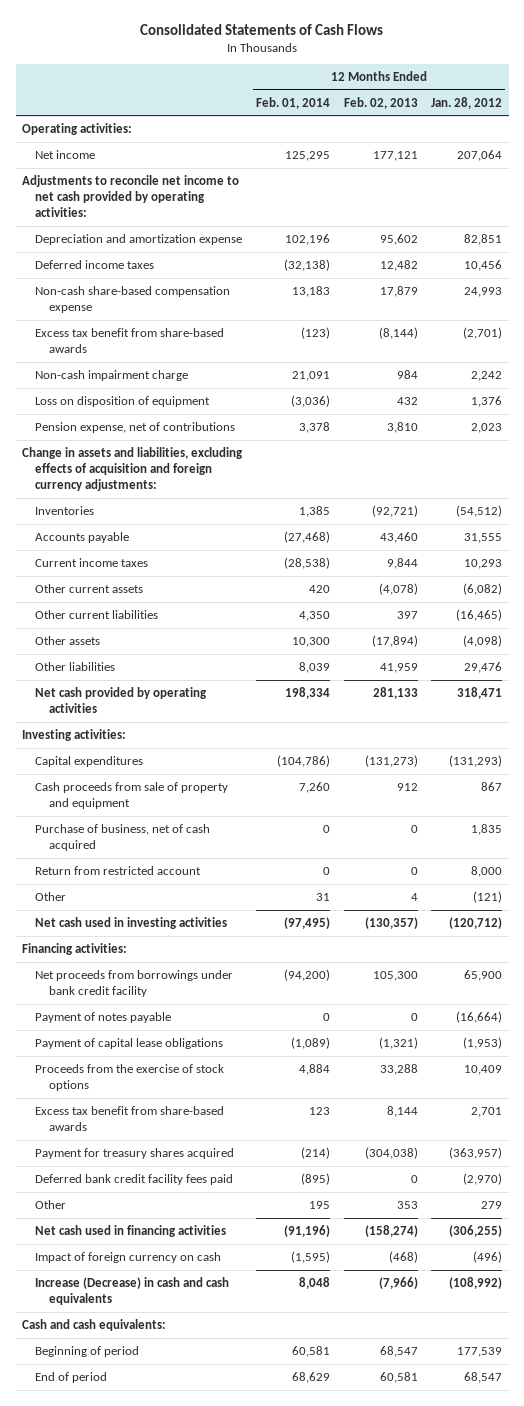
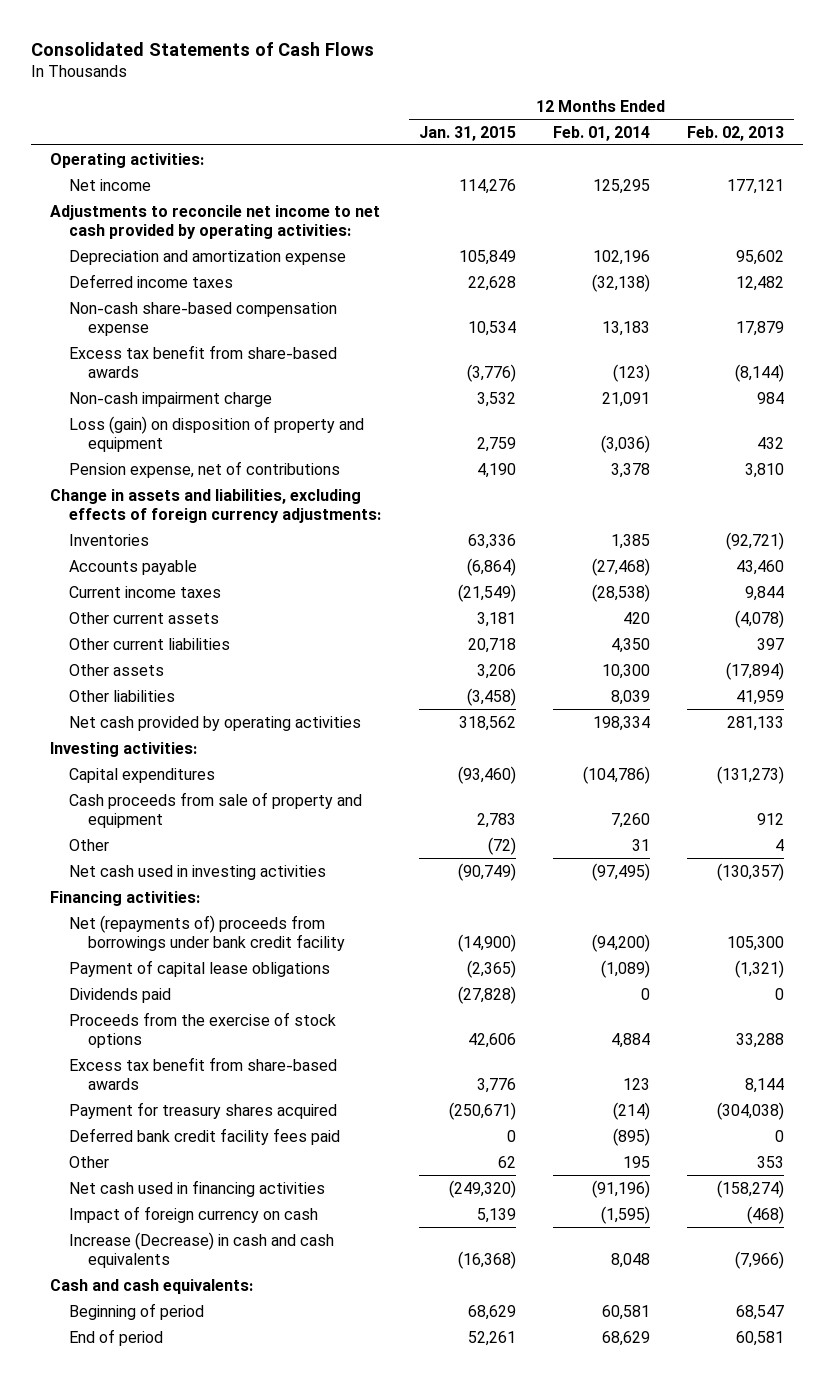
[431,96,503,109] Jan. 28, 2012 -> none
none -> [418,125,516,141] Jan. 31, 2015
[35,395,211,407] Loss on disposition of equipment -> [69,415,365,452] Loss (gain) on disposition of property and equipment
[22,446,244,491] Change in assets and liabilities, excluding effects of acquisition and foreign currency adjustments: -> [49,488,382,523] Change in assets and liabilities, excluding effects of foreign currency adjustments:
[35,823,211,851] Purchase of business, net of cash acquired -> none
[35,865,202,875] Return from restricted account -> none
[35,1011,172,1023] Payment of notes payable -> none
[35,969,234,997] Net proceeds from borrowings under bank credit facility -> [69,914,346,951] Net (repayments of) proceeds from borrowings under bank credit facility
none -> [69,987,172,1003] Dividends paid

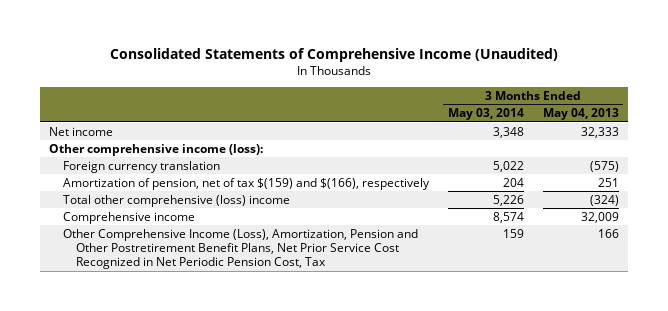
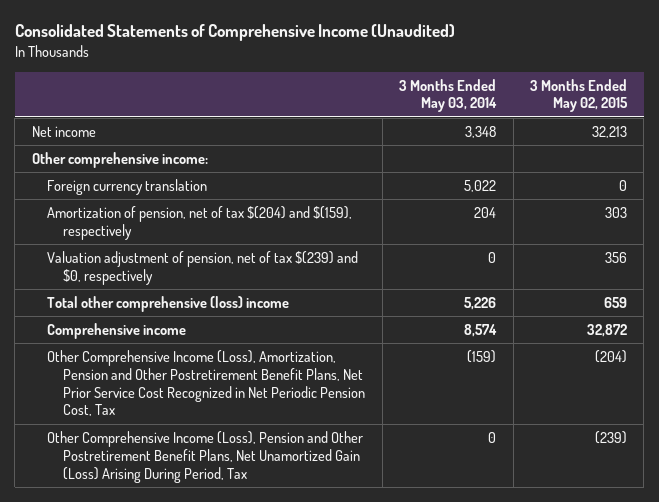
[542,108,619,121] May 04, 2013 -> none
none -> [530,78,629,113] 3 Months Ended May 02, 2015
[49,143,264,156] Other comprehensive income (loss): -> [31,151,208,168] Other comprehensive income:
[62,177,430,190] Amortization of pension, net of tax $(159) and $(166), respectively -> [47,205,353,240] Amortization of pension, net of tax $(204) and $(159), respectively
none -> [47,250,359,285] Valuation adjustment of pension, net of tax $(239) and $0, respectively
[502,228,524,238] 159 -> [467,349,497,363] (159)
none -> [47,430,364,483] Other Comprehensive Income (Loss), Pension and Other Postretirement Benefit Plans, Net Unamortized Gain (Loss) Arising During Period, Tax

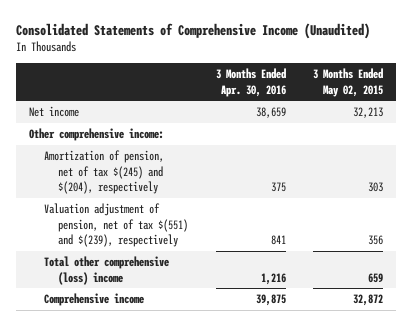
[399,78,498,113] 3 Months Ended May 03, 2014 -> none
none -> [215,68,286,97] 3 Months Ended Apr. 30, 2016
[47,178,208,195] Foreign currency translation -> none
[47,205,353,240] Amortization of pension, net of tax $(204) and $(159), respectively -> [43,150,164,195] Amortization of pension, net of tax $(245) and $(204), respectively
[47,250,359,285] Valuation adjustment of pension, net of tax $(239) and $0, respectively -> [43,203,189,248] Valuation adjustment of pension, net of tax $(551) and $(239), respectively
[47,349,366,417] Other Comprehensive Income (Loss), Amortization, Pension and Other Postretirement Benefit Plans, Net Prior Service Cost Recognized in Net Periodic Pension Cost, Tax -> none
[47,430,364,483] Other Comprehensive Income (Loss), Pension and Other Postretirement Benefit Plans, Net Unamortized Gain (Loss) Arising During Period, Tax -> none

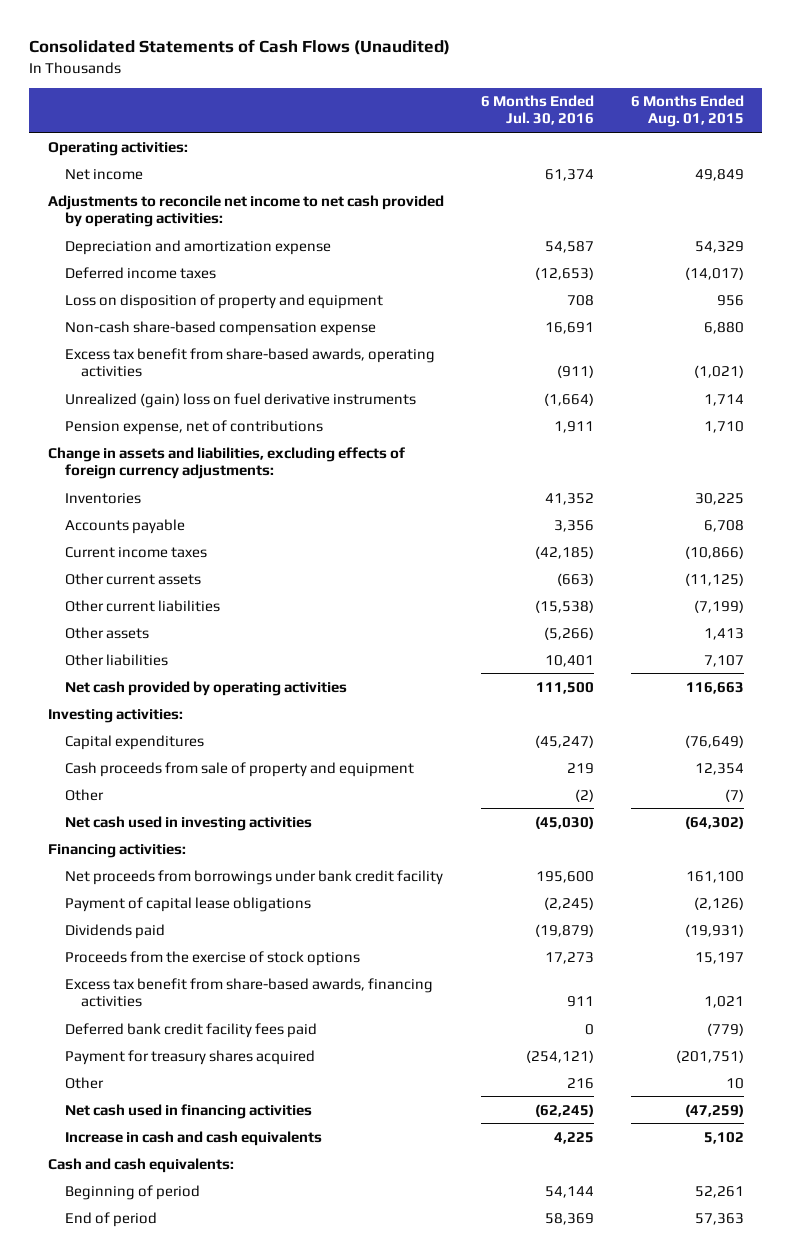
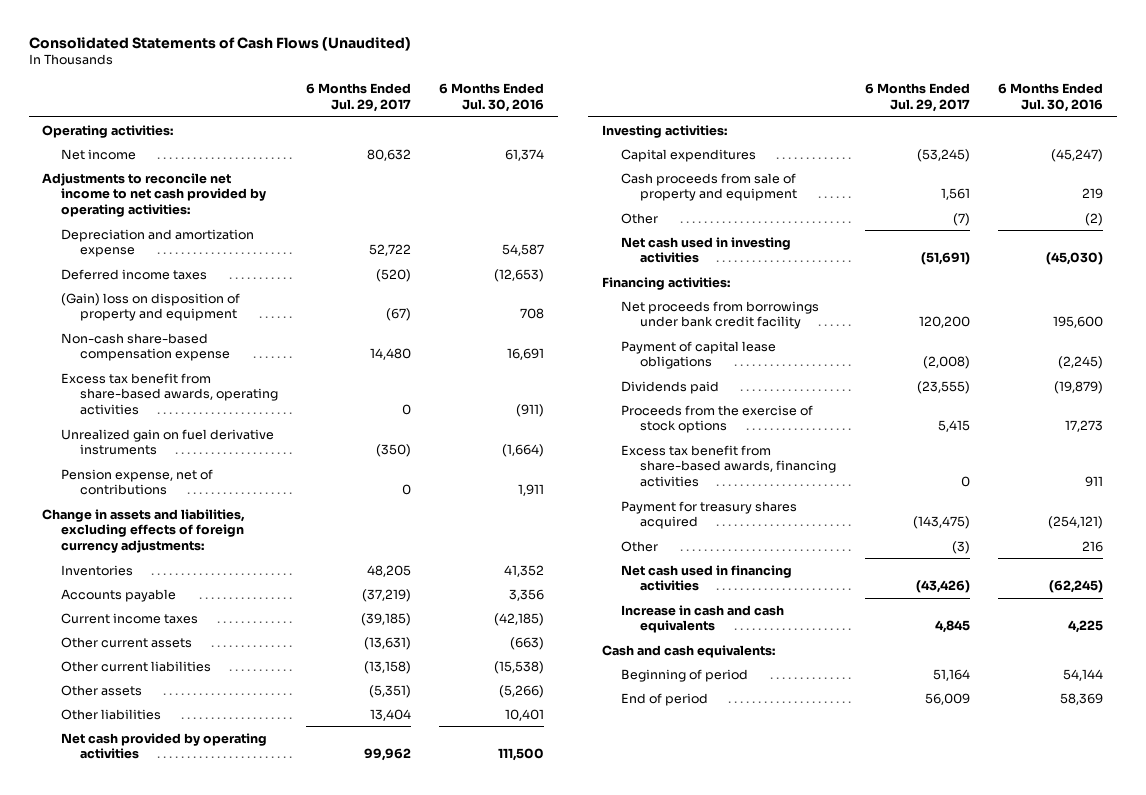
[630,95,744,128] 6 Months Ended Aug. 01, 2015 -> none
none -> [305,83,411,112] 6 Months Ended Jul. 29, 2017
[64,293,383,309] Loss on disposition of property and equipment -> [61,292,241,322] (Gain) loss on disposition of property and equipment
[64,392,416,408] Unrealized (gain) loss on fuel derivative instruments -> [61,428,275,456] Unrealized gain on fuel derivative instruments
[64,1022,317,1038] Deferred bank credit facility fees paid -> none

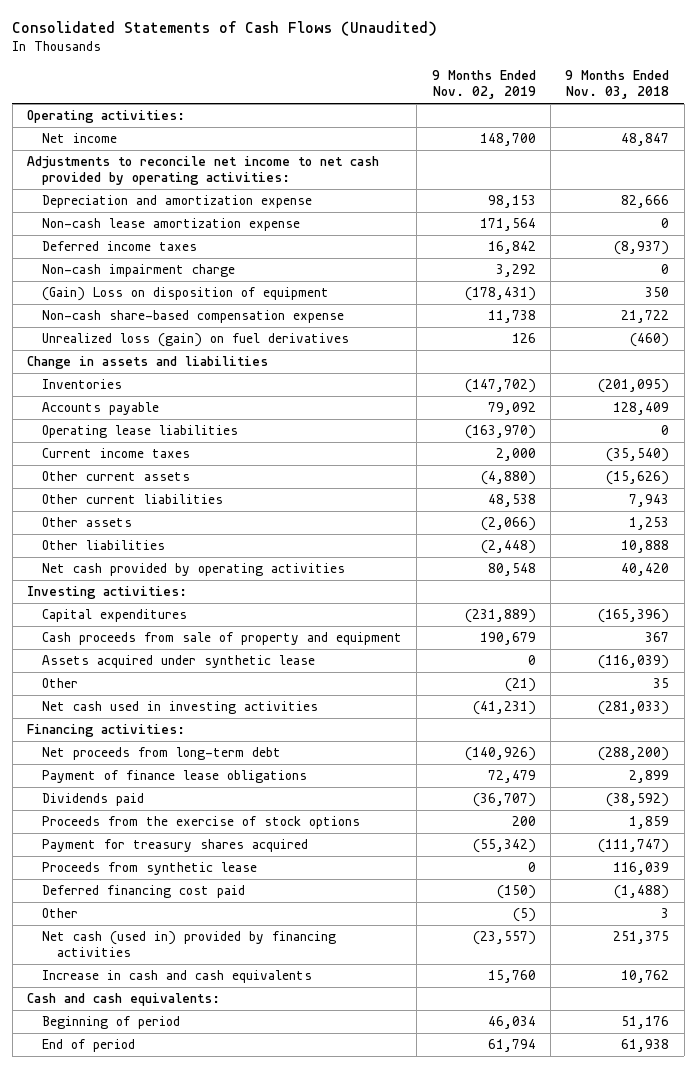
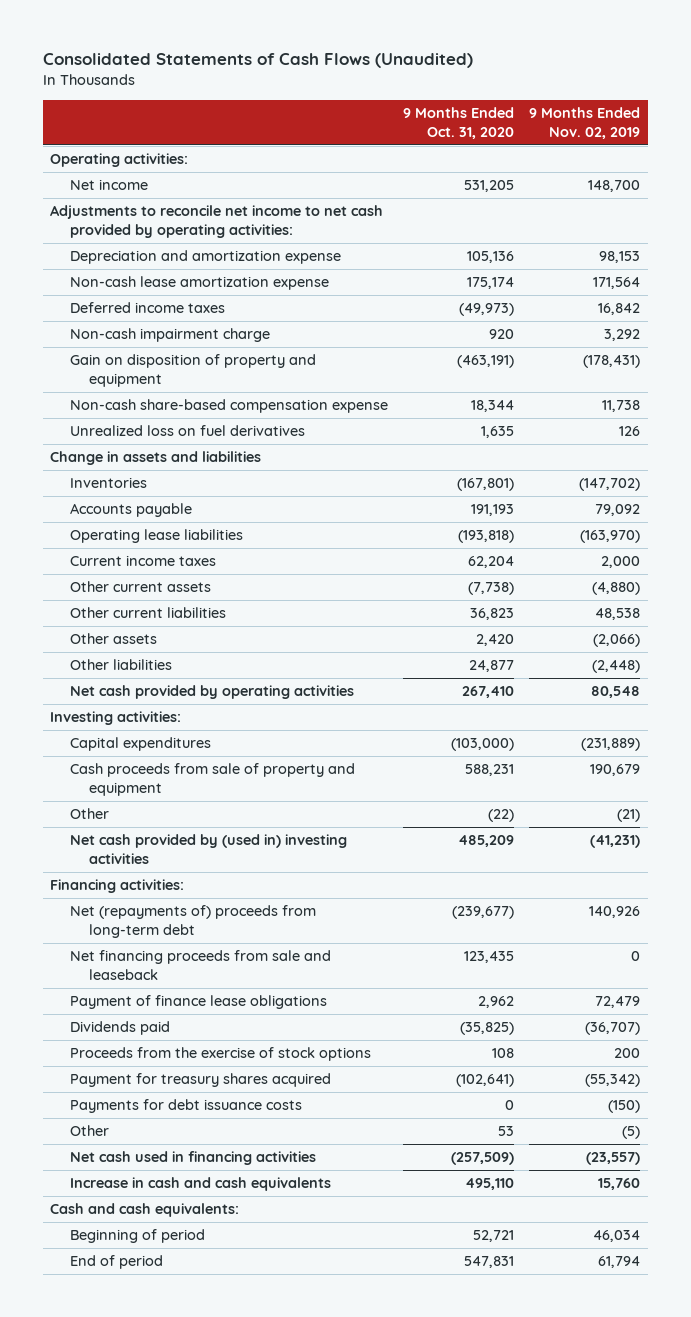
[565,70,670,100] 9 Months Ended Nov. 03, 2018 -> none
none -> [403,107,515,139] 9 Months Ended Oct. 31, 2020
[41,287,329,302] (Gain) Loss on disposition of equipment -> [69,354,316,388] Gain on disposition of property and equipment
[41,333,349,348] Unrealized loss (gain) on fuel derivatives -> [69,425,305,437] Unrealized loss on fuel derivatives
[41,655,315,669] Assets acquired under synthetic lease -> none
[41,701,318,715] Net cash used in investing activities -> [69,834,347,865] Net cash provided by (used in) investing activities
[41,747,281,761] Net proceeds from long-term debt -> [69,905,316,939] Net (repayments of) proceeds from long-term debt
[464,747,536,762] (140,926) -> [589,906,641,919] 140,926
none -> [69,950,331,981] Net financing proceeds from sale and leaseback
[41,862,257,876] Proceeds from synthetic lease -> none
[41,885,245,899] Deferred financing cost paid -> [69,1099,302,1114] Payments for debt issuance costs
[41,931,336,957] Net cash (used in) provided by financing activities -> [69,1151,316,1166] Net cash used in financing activities

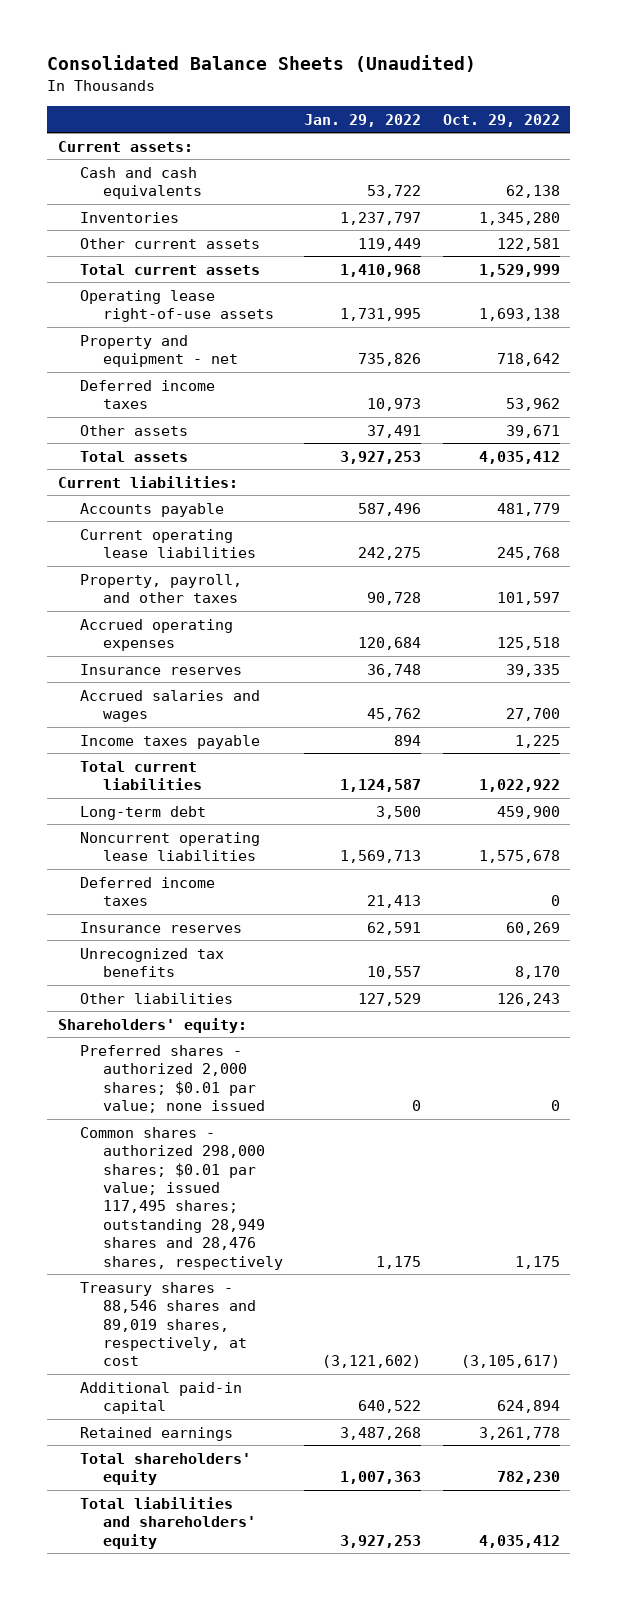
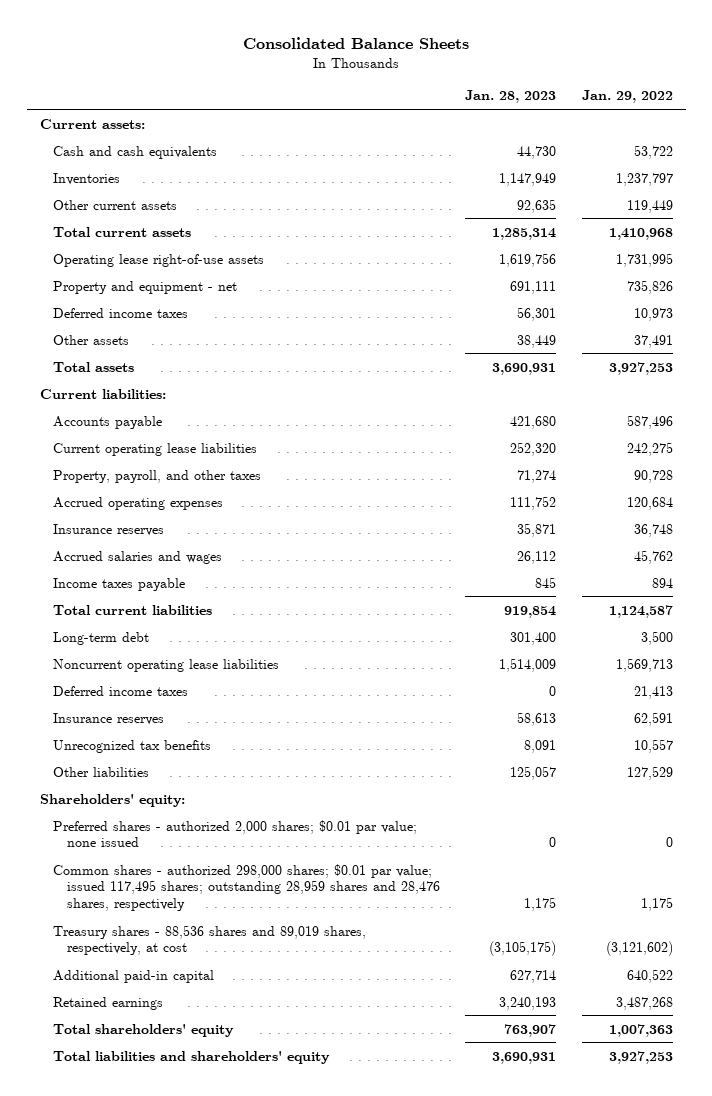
[46,55,476,73] Consolidated Balance Sheets (Unaudited) -> [243,36,470,49] Consolidated Balance Sheets
[442,113,560,127] Oct. 29, 2022 -> none
none -> [465,90,557,104] Jan. 28, 2023
[80,1126,284,1270] Common shares - authorized 298,000 shares; $0.01 par value; issued 117,495 shares; outstanding 28,949 shares and 28,476 shares, respectively -> [53,863,440,912] Common shares - authorized 298,000 shares; $0.01 par value; issued 117,495 shares; outstanding 28,959 shares and 28,476 shares, respectively
[80,1281,257,1367] Treasury shares - 88,546 shares and 89,019 shares, respectively, at cost -> [53,924,367,956] Treasury shares - 88,536 shares and 89,019 shares, respectively, at cost

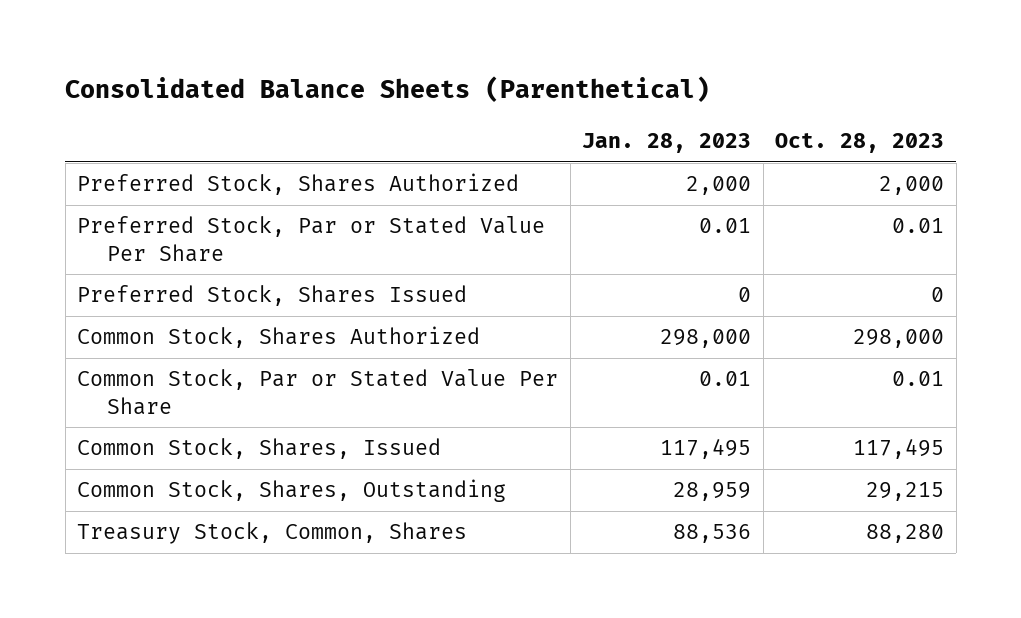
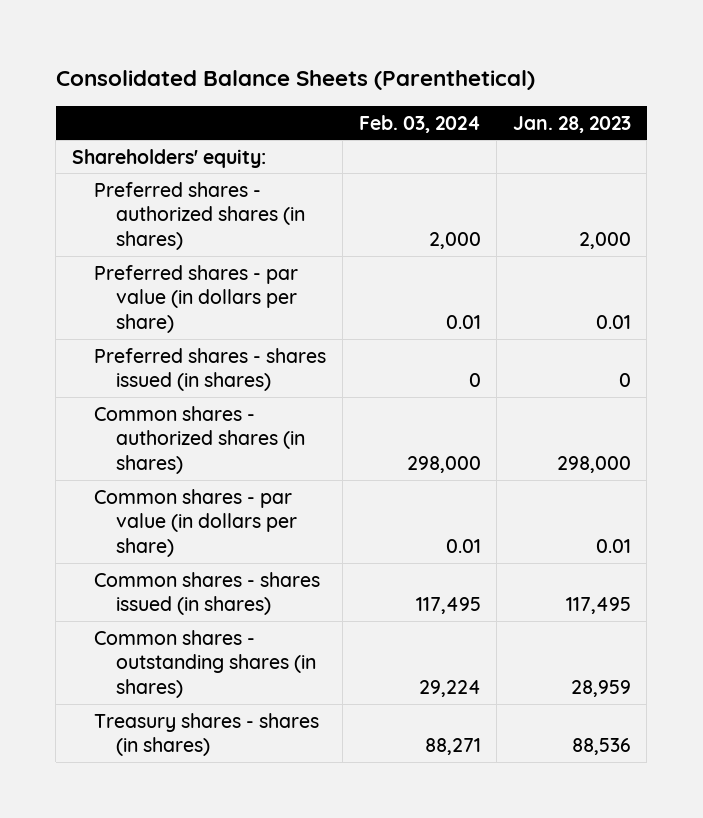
[775,132,945,153] Oct. 28, 2023 -> none
none -> [358,114,481,133] Feb. 03, 2024
none -> [72,148,267,168] Shareholders' equity:
[77,173,520,196] Preferred Stock, Shares Authorized -> [94,181,306,251] Preferred shares - authorized shares (in shares)
[77,216,546,262] Preferred Stock, Par or Stated Value Per Share -> [94,264,299,334] Preferred shares - par value (in dollars per share)
[77,285,468,307] Preferred Stock, Shares Issued -> [94,347,327,392] Preferred shares - shares issued (in shares)
[77,326,481,349] Common Stock, Shares Authorized -> [94,405,306,475] Common shares - authorized shares (in shares)
[77,369,559,415] Common Stock, Par or Stated Value Per Share -> [94,488,298,558] Common shares - par value (in dollars per share)
[77,438,442,460] Common Stock, Shares, Issued -> [94,571,321,616] Common shares - shares issued (in shares)
[77,479,507,503] Common Stock, Shares, Outstanding -> [94,629,317,699] Common shares - outstanding shares (in shares)
[77,522,468,545] Treasury Stock, Common, Shares -> [94,712,320,757] Treasury shares - shares (in shares)

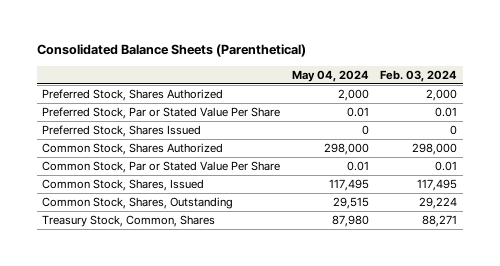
[512,115,631,133] Jan. 28, 2023 -> none
none -> [291,69,369,82] May 04, 2024
[72,148,267,168] Shareholders' equity: -> none
[94,181,306,251] Preferred shares - authorized shares (in shares) -> [42,89,224,102] Preferred Stock, Shares Authorized
[94,264,299,334] Preferred shares - par value (in dollars per share) -> [42,107,281,120] Preferred Stock, Par or Stated Value Per Share
[94,347,327,392] Preferred shares - shares issued (in shares) -> [42,125,202,138] Preferred Stock, Shares Issued
[94,405,306,475] Common shares - authorized shares (in shares) -> [42,143,224,156] Common Stock, Shares Authorized
[94,488,298,558] Common shares - par value (in dollars per share) -> [42,161,281,174] Common Stock, Par or Stated Value Per Share
[94,571,321,616] Common shares - shares issued (in shares) -> [42,179,205,192] Common Stock, Shares, Issued
[94,629,317,699] Common shares - outstanding shares (in shares) -> [42,197,234,210] Common Stock, Shares, Outstanding
[94,712,320,757] Treasury shares - shares (in shares) -> [42,215,216,228] Treasury Stock, Common, Shares

